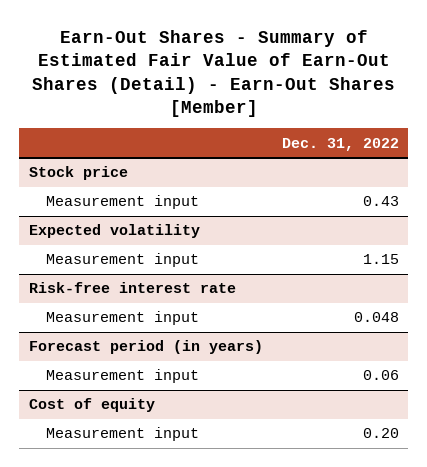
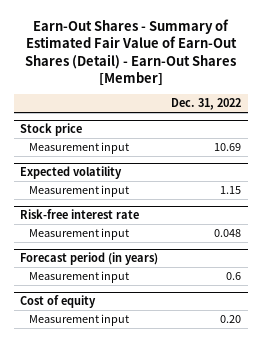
[362,196,399,207] 0.43 -> [214,143,242,152] 10.69
[362,370,399,381] 0.06 -> [226,272,242,281] 0.6

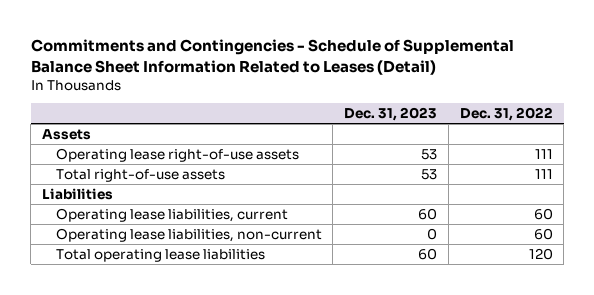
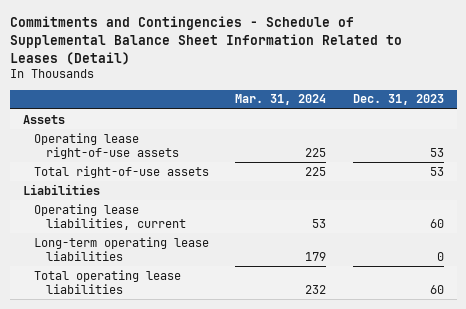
[459,106,553,121] Dec. 31, 2022 -> none
none -> [235,94,327,106] Mar. 31, 2024
[55,227,322,242] Operating lease liabilities, non-current -> [34,236,210,262] Long-term operating lease liabilities

